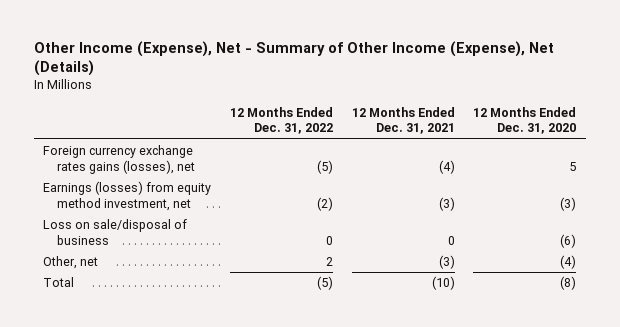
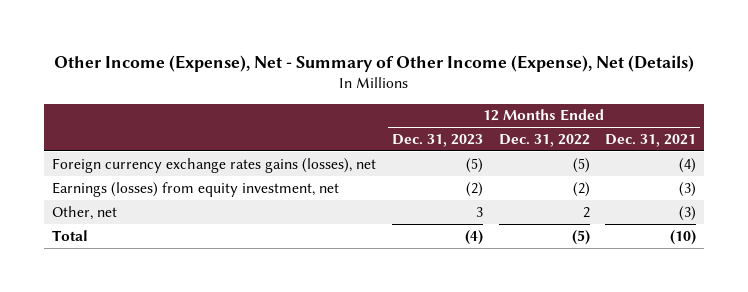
[473,106,577,135] 12 Months Ended Dec. 31, 2020 -> none
none -> [391,134,483,148] Dec. 31, 2023
[43,219,188,245] Loss on sale/disposal of business -> none
[43,181,212,211] Earnings (losses) from equity method investment, net -> [51,181,339,197] Earnings (losses) from equity investment, net

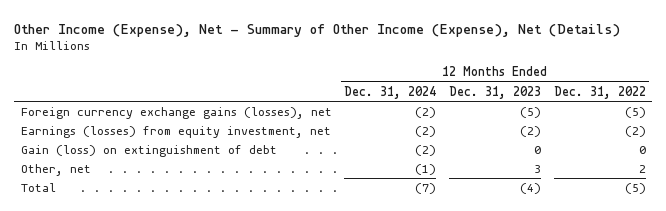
[605,134,697,148] Dec. 31, 2021 -> none
none -> [344,85,437,99] Dec. 31, 2024
[51,157,376,173] Foreign currency exchange rates gains (losses), net -> [20,106,332,119] Foreign currency exchange gains (losses), net
none -> [20,144,277,157] Gain (loss) on extinguishment of debt

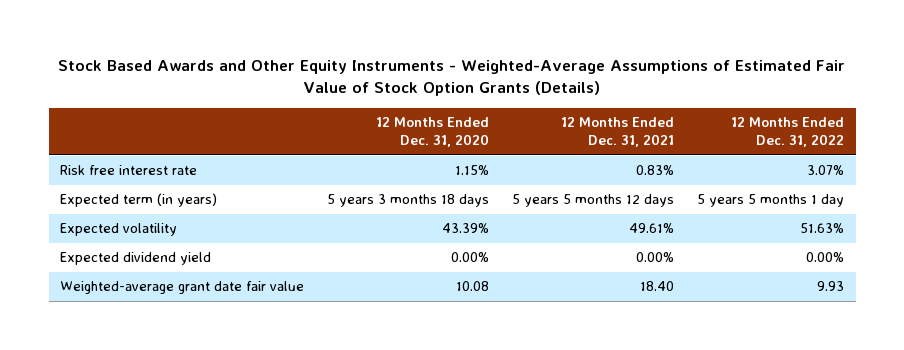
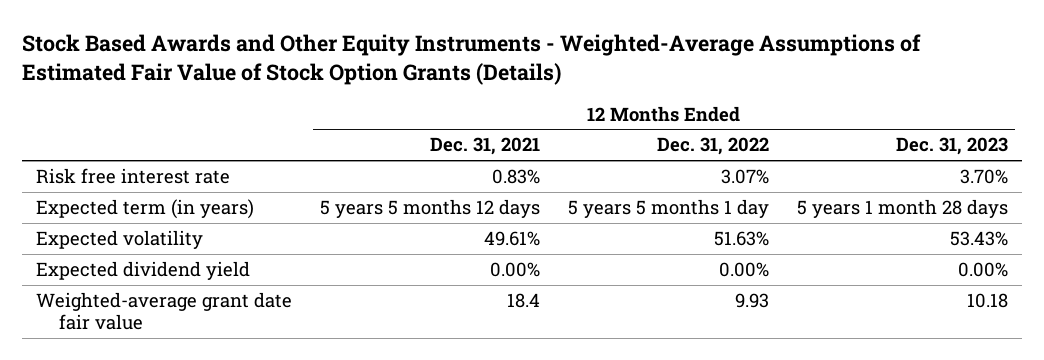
[376,116,490,148] 12 Months Ended Dec. 31, 2020 -> none
none -> [895,137,1008,156] Dec. 31, 2023
[640,281,675,292] 18.40 -> [507,293,541,309] 18.4

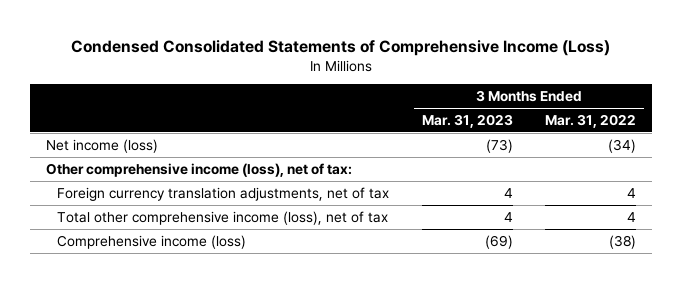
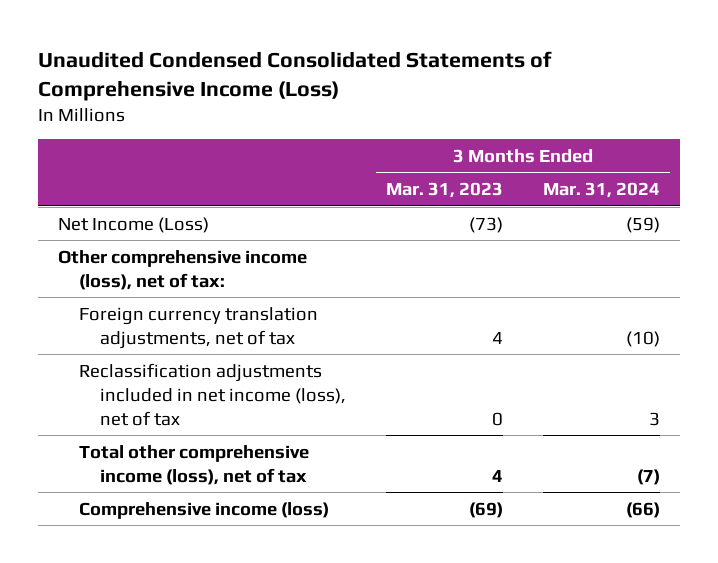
[71,39,611,56] Condensed Consolidated Statements of Comprehensive Income (Loss) -> [38,50,553,101] Unaudited Condensed Consolidated Statements of Comprehensive Income (Loss)
[545,113,637,128] Mar. 31, 2022 -> none
none -> [543,182,661,199] Mar. 31, 2024
[46,138,159,153] Net income (loss) -> [58,216,210,233] Net Income (Loss)
none -> [78,362,346,426] Reclassification adjustments included in net income (loss), net of tax

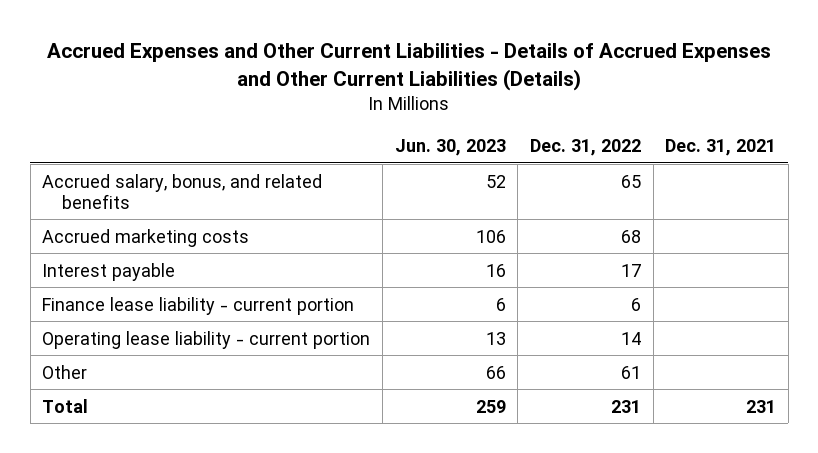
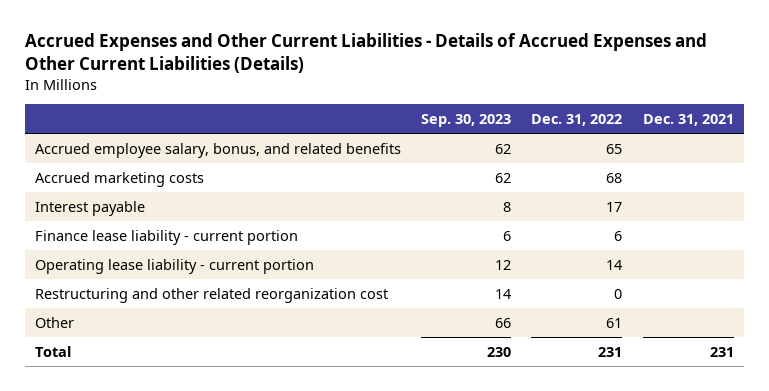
[394,139,506,157] Jun. 30, 2023 -> none
none -> [421,114,512,128] Sep. 30, 2023
[42,173,323,209] Accrued salary, bonus, and related benefits -> [34,142,401,158] Accrued employee salary, bonus, and related benefits
none -> [34,287,388,303] Restructuring and other related reorganization cost

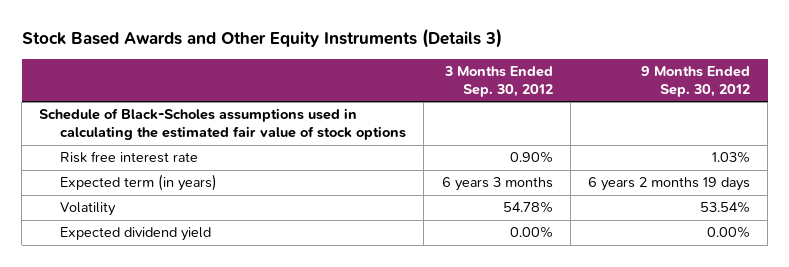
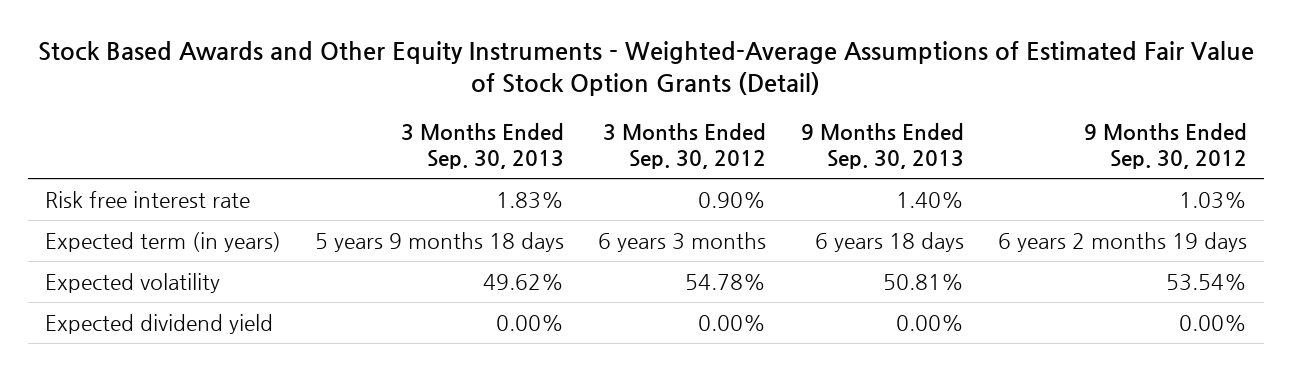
[21,28,502,49] Stock Based Awards and Other Equity Instruments (Details 3) -> [37,41,1254,97] Stock Based Awards and Other Equity Instruments - Weighted-Average Assumptions of Estimated Fair Value of Stock Option Grants (Detail)
none -> [401,123,565,169] 3 Months Ended Sep. 30, 2013
none -> [800,123,964,169] 9 Months Ended Sep. 30, 2013
[39,108,407,141] Schedule of Black-Scholes assumptions used in calculating the estimated fair value of stock options -> none
[60,202,117,217] Volatility -> [44,272,220,293] Expected volatility

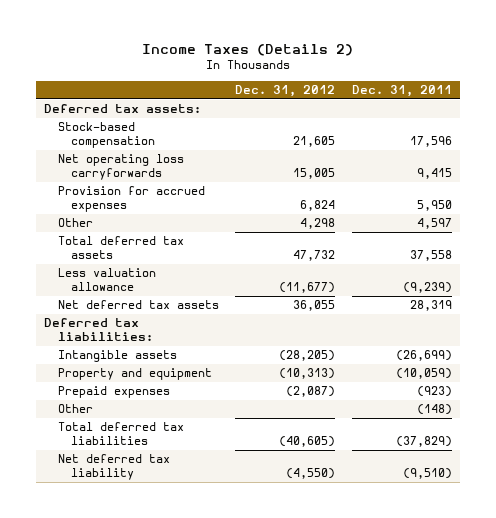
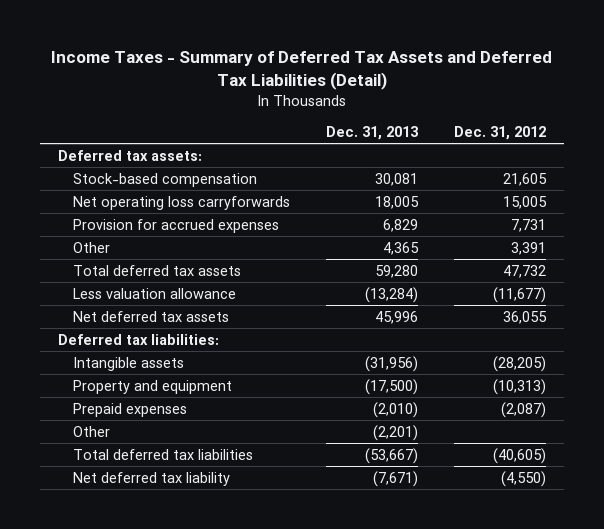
[142,43,354,56] Income Taxes (Details 2) -> [51,51,553,90] Income Taxes - Summary of Deferred Tax Assets and Deferred Tax Liabilities (Detail)
[352,85,453,98] Dec. 31, 2011 -> none
none -> [325,126,418,141] Dec. 31, 2013
[300,200,336,212] 6,824 -> [510,218,546,232] 7,731
[300,218,336,230] 4,298 -> [510,241,546,255] 3,391

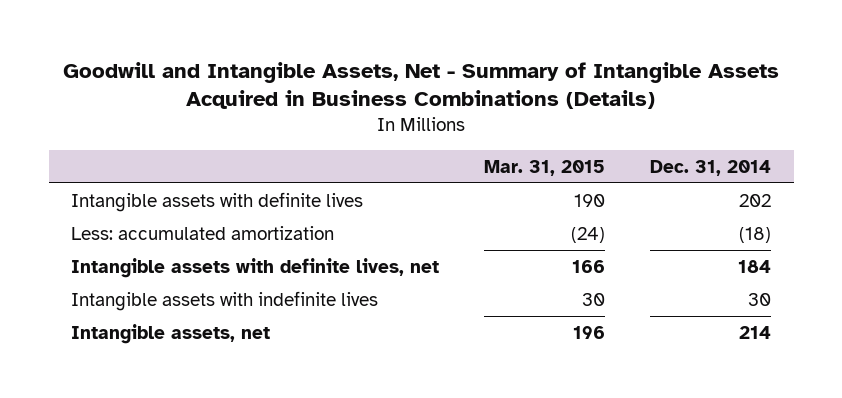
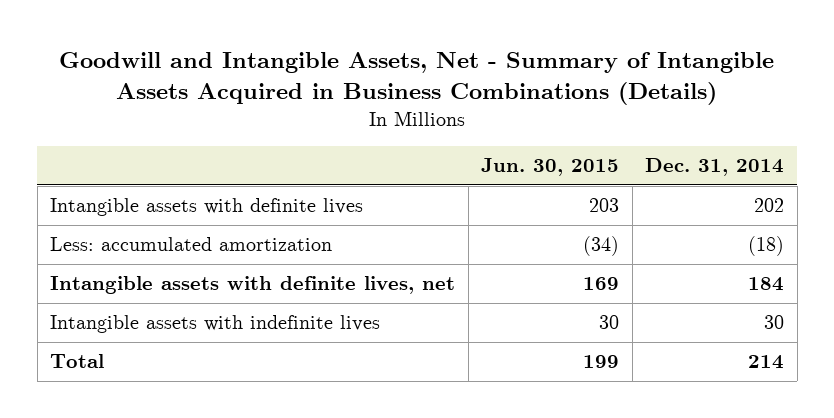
[484,159,606,176] Mar. 31, 2015 -> none
none -> [481,158,620,177] Jun. 30, 2015
[71,323,271,344] Intangible assets, net -> [50,354,105,369] Total

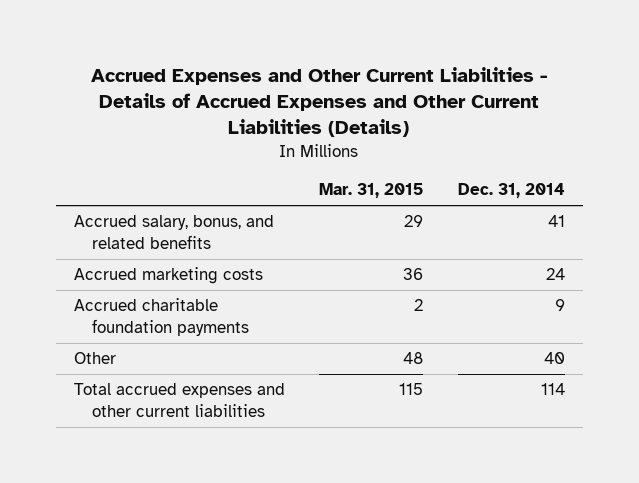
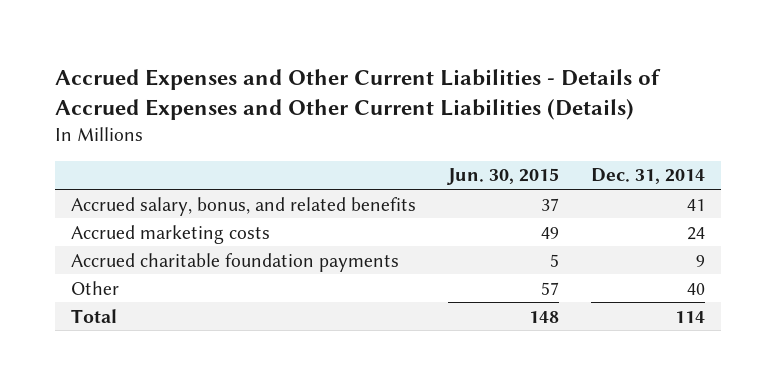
[319,183,424,199] Mar. 31, 2015 -> none
none -> [447,168,560,186] Jun. 30, 2015
[73,383,285,417] Total accrued expenses and other current liabilities -> [71,308,118,323] Total

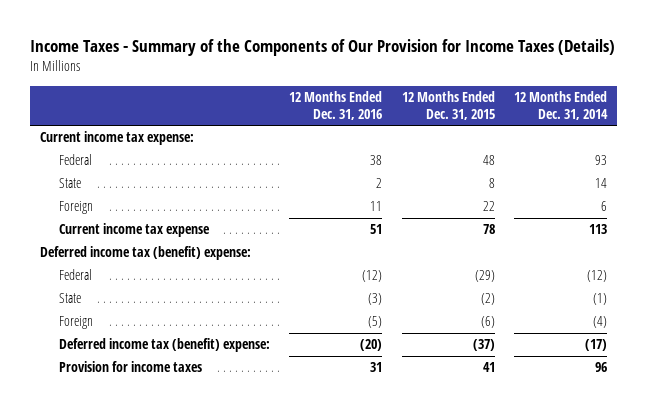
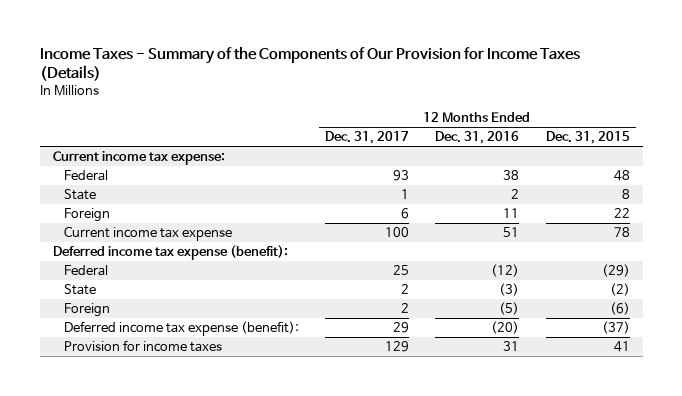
[514,90,609,120] 12 Months Ended Dec. 31, 2014 -> none
none -> [325,131,410,145] Dec. 31, 2017
[39,246,251,261] Deferred income tax (benefit) expense: -> [52,245,288,261] Deferred income tax expense (benefit):
[59,338,271,353] Deferred income tax (benefit) expense: -> [64,321,300,337] Deferred income tax expense (benefit):

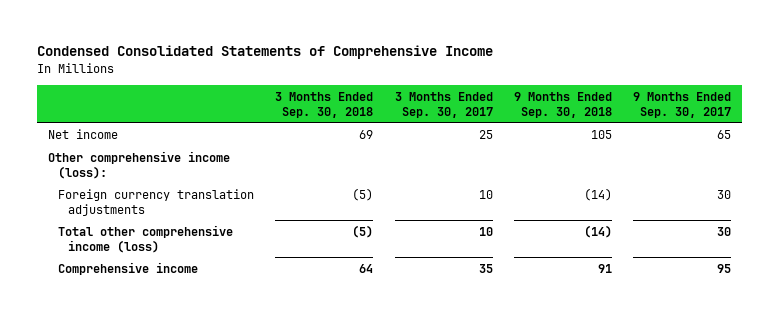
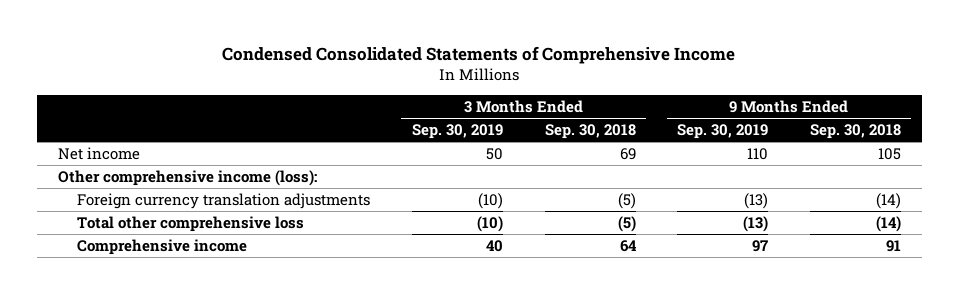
[394,91,493,118] 3 Months Ended Sep. 30, 2017 -> none
[633,91,732,118] 9 Months Ended Sep. 30, 2017 -> none
none -> [411,123,503,139] Sep. 30, 2019
none -> [677,123,769,139] Sep. 30, 2019
[57,224,233,253] Total other comprehensive income (loss) -> [77,215,305,232] Total other comprehensive loss

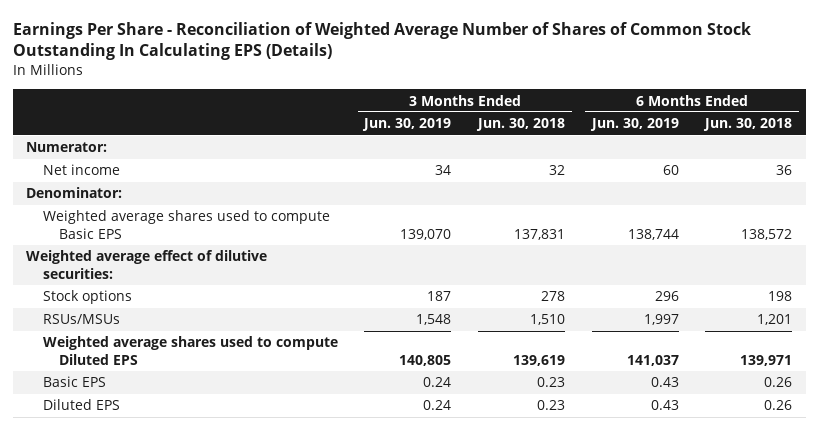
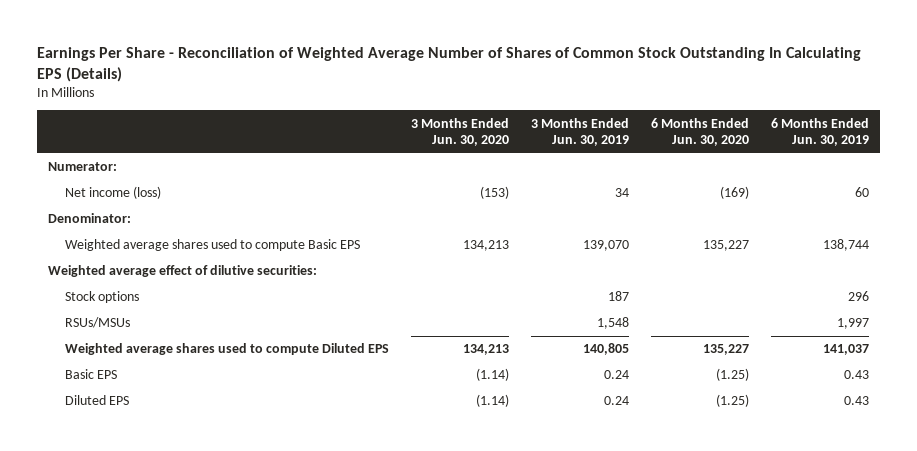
[475,118,565,132] Jun. 30, 2018 -> none
[703,118,793,132] Jun. 30, 2018 -> none
none -> [411,117,510,147] 3 Months Ended Jun. 30, 2020
none -> [651,117,750,147] 6 Months Ended Jun. 30, 2020
[42,164,120,176] Net income -> [65,186,162,200] Net income (loss)

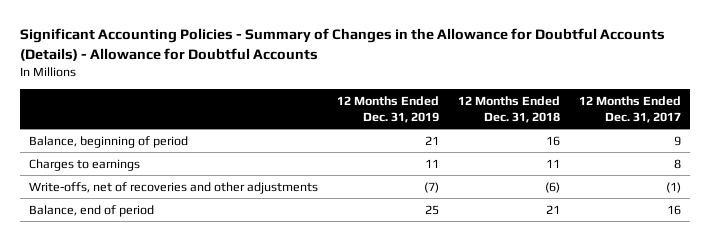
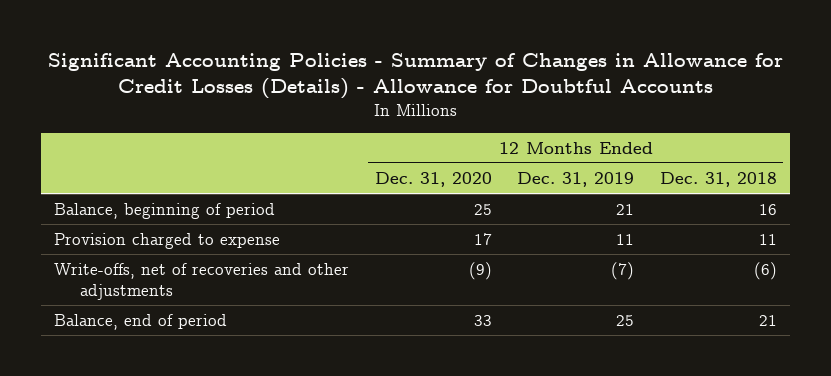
[19,28,665,62] Significant Accounting Policies - Summary of Changes in the Allowance for Doubtful Accounts (Details) - Allowance for Doubtful Accounts -> [47,53,783,100] Significant Accounting Policies - Summary of Changes in Allowance for Credit Losses (Details) - Allowance for Doubtful Accounts
[578,95,681,123] 12 Months Ended Dec. 31, 2017 -> none
none -> [374,171,492,187] Dec. 31, 2020
[29,158,141,171] Charges to earnings -> [54,232,281,249] Provision charged to expense

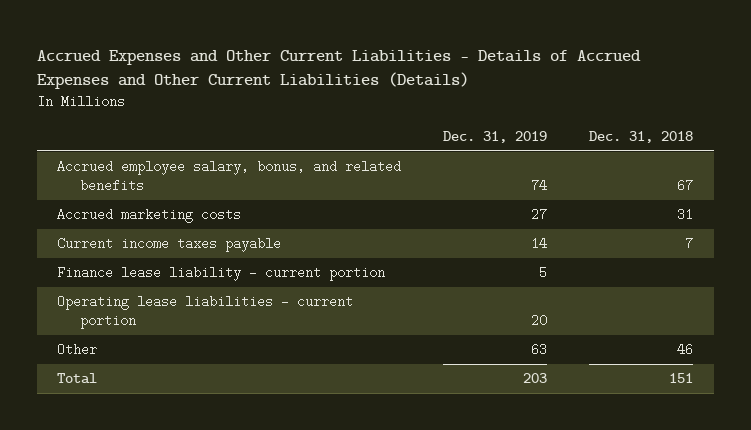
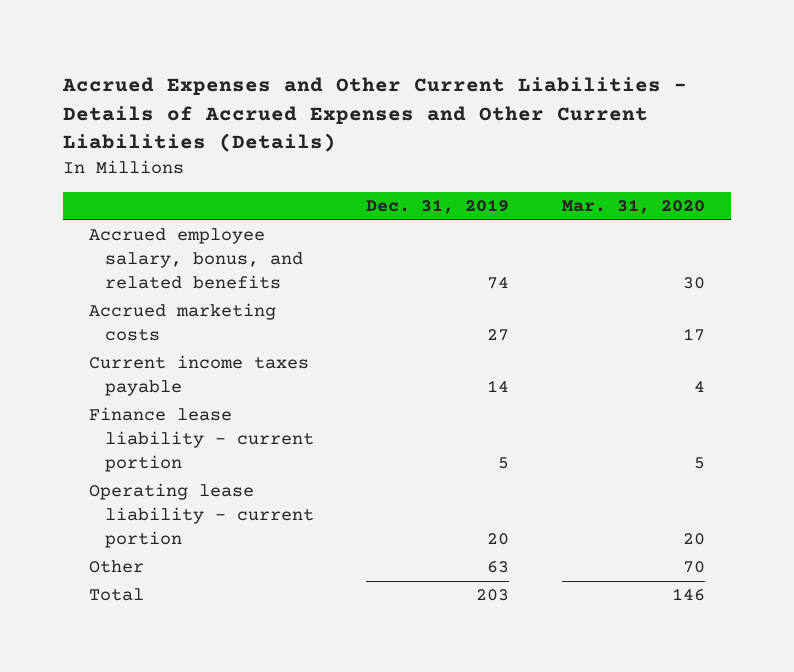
[589,131,694,144] Dec. 31, 2018 -> none
none -> [561,199,705,215] Mar. 31, 2020
[57,295,354,329] Operating lease liabilities - current portion -> [88,483,314,549] Operating lease liability - current portion

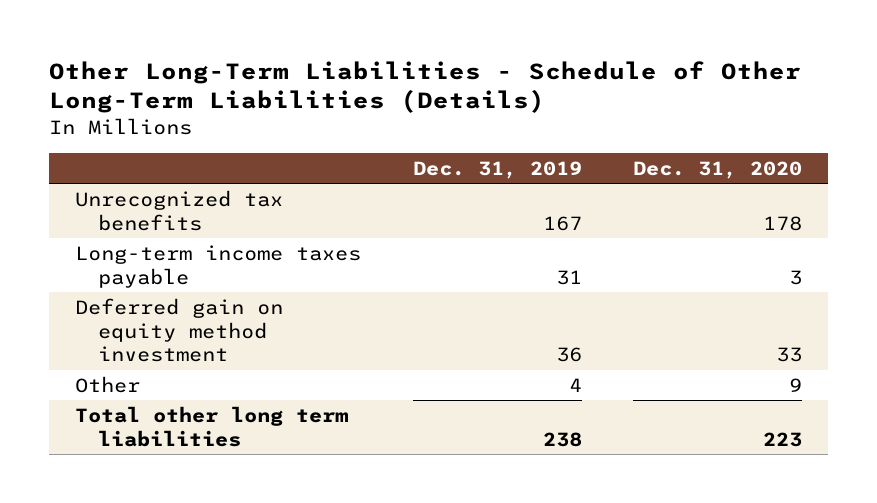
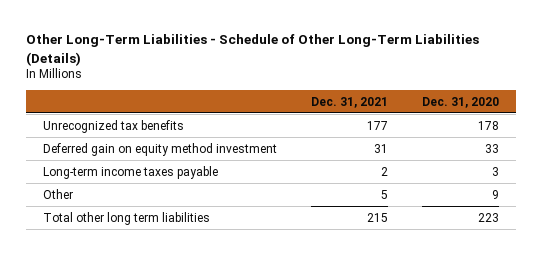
[412,161,582,180] Dec. 31, 2019 -> none
none -> [311,96,389,108] Dec. 31, 2021
[74,244,361,288] Long-term income taxes payable -> [42,165,218,179] Long-term income taxes payable

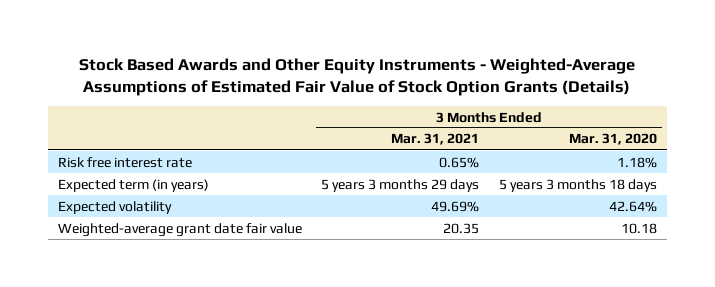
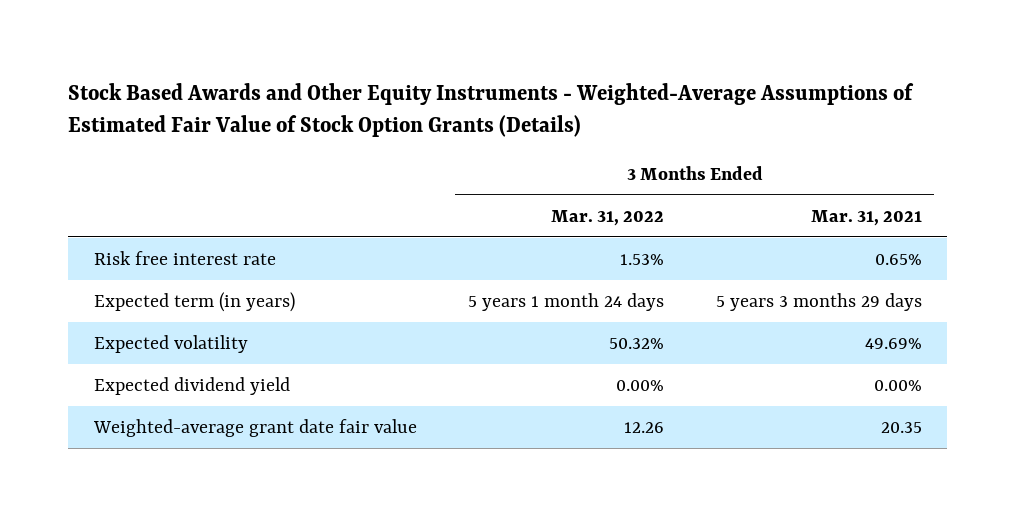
[569,133,658,146] Mar. 31, 2020 -> none
none -> [551,209,665,226] Mar. 31, 2022
none -> [93,376,290,395] Expected dividend yield

